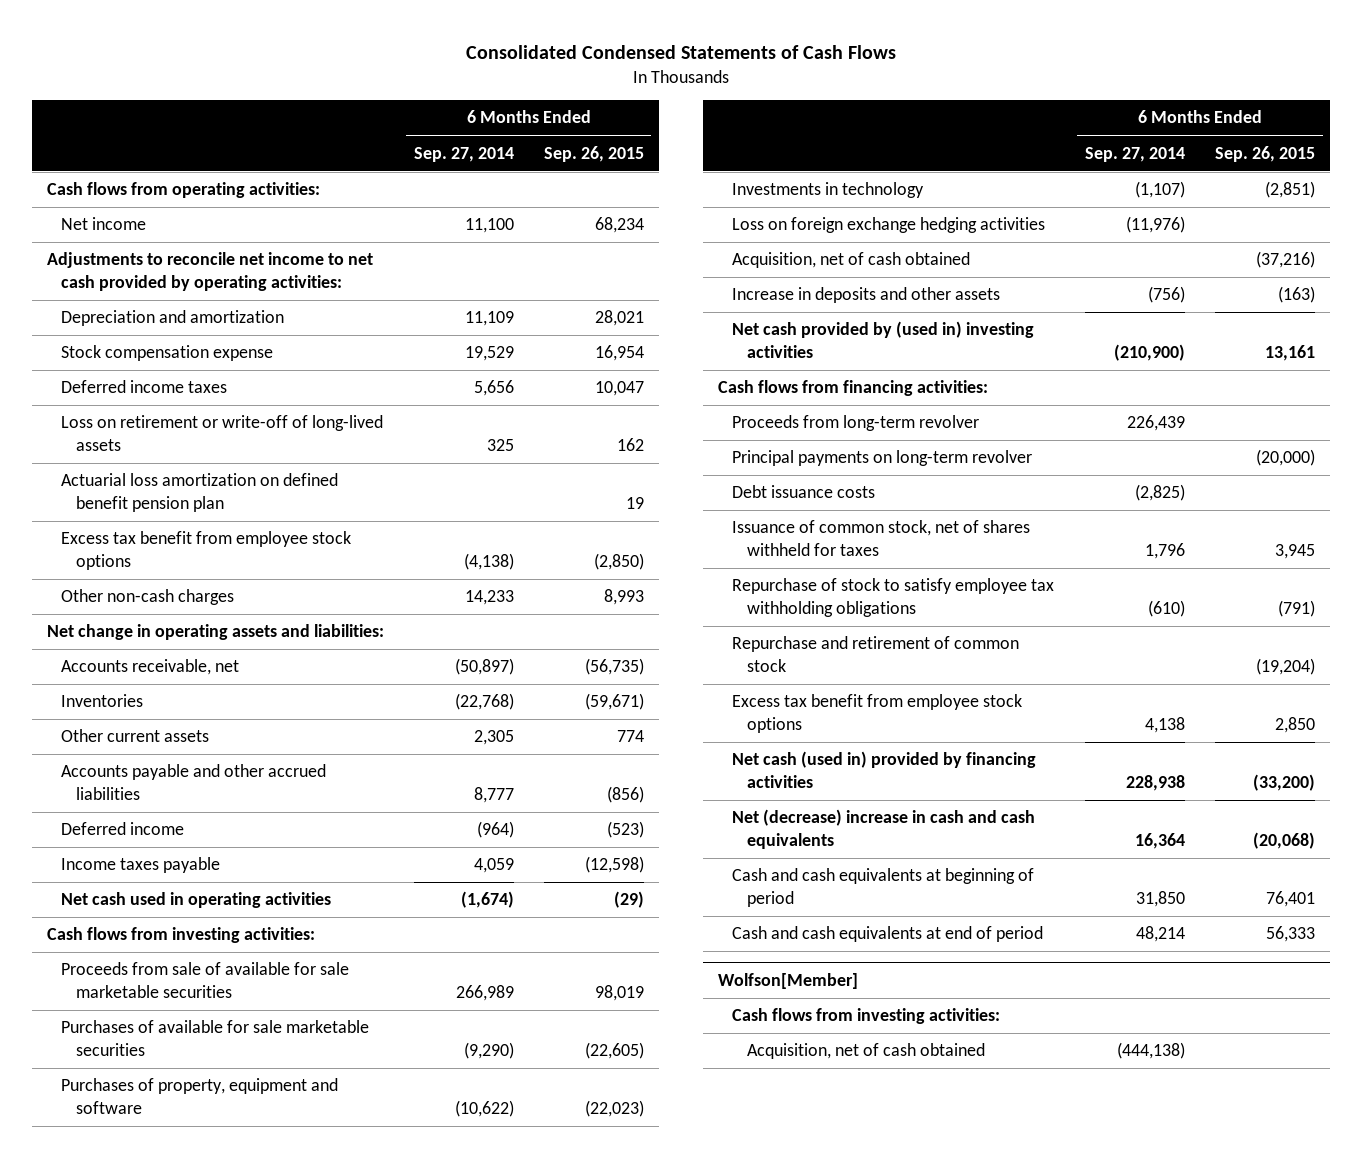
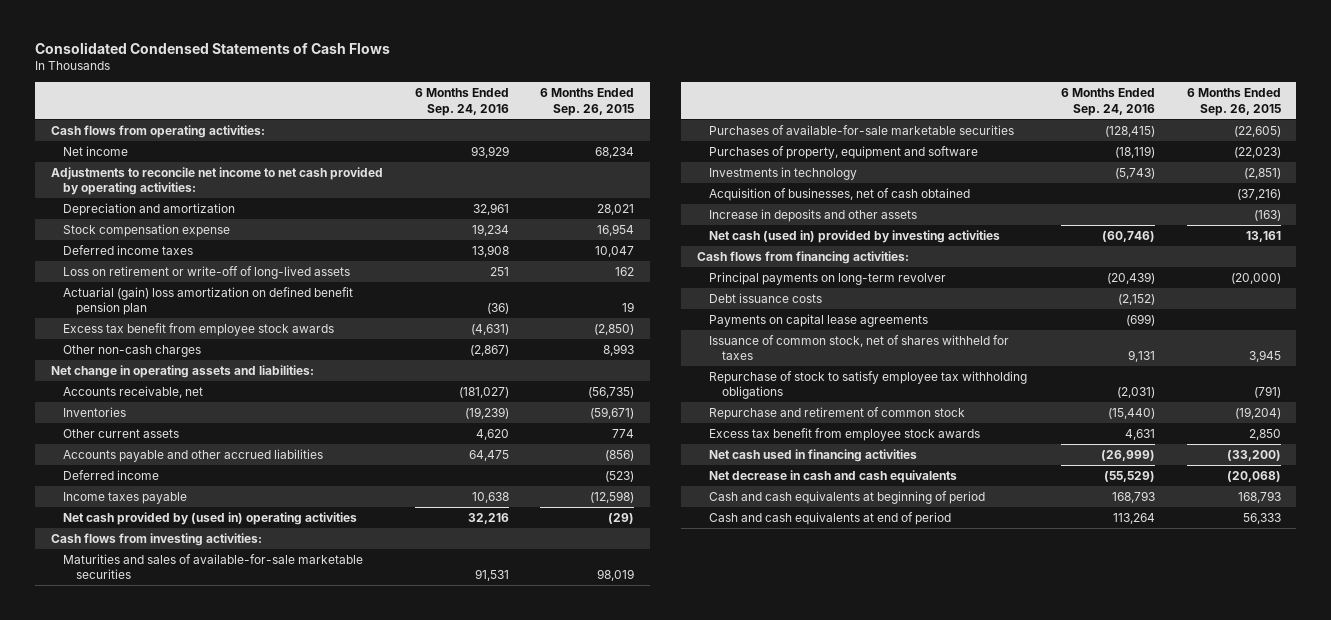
[413,146,514,162] Sep. 27, 2014 -> none
none -> [414,88,509,116] 6 Months Ended Sep. 24, 2016
[61,473,339,513] Actuarial loss amortization on defined benefit pension plan -> [63,286,354,316] Actuarial (gain) loss amortization on defined benefit pension plan
[61,531,352,571] Excess tax benefit from employee stock options -> [63,322,335,336] Excess tax benefit from employee stock awards
[61,892,332,909] Net cash used in operating activities -> [63,511,358,525] Net cash provided by (used in) operating activities
[61,962,350,999] Proceeds from sale of available for sale marketable securities -> [63,553,364,580] Maturities and sales of available-for-sale marketable securities
[61,1020,370,1057] Purchases of available for sale marketable securities -> [709,124,1015,135] Purchases of available-for-sale marketable securities
[732,217,1046,234] Loss on foreign exchange hedging activities -> none
[732,252,971,269] Acquisition, net of cash obtained -> [709,187,971,201] Acquisition of businesses, net of cash obtained
[732,321,1035,359] Net cash provided by (used in) investing activities -> [709,229,1001,243] Net cash (used in) provided by investing activities
[732,415,980,432] Proceeds from long-term revolver -> none
none -> [709,313,929,327] Payments on capital lease agreements
[732,694,1023,734] Excess tax benefit from employee stock options -> [709,427,981,441] Excess tax benefit from employee stock awards
[732,751,1037,789] Net cash (used in) provided by financing activities -> [709,448,918,462] Net cash used in financing activities
[732,809,1036,850] Net (decrease) increase in cash and cash equivalents -> [709,469,958,483] Net decrease in cash and cash equivalents
[1266,891,1316,908] 76,401 -> [1237,490,1281,503] 168,793
[717,972,858,989] Wolfson[Member] -> none
[732,1008,1001,1025] Cash flows from investing activities: -> none
[746,1043,985,1060] Acquisition, net of cash obtained -> none

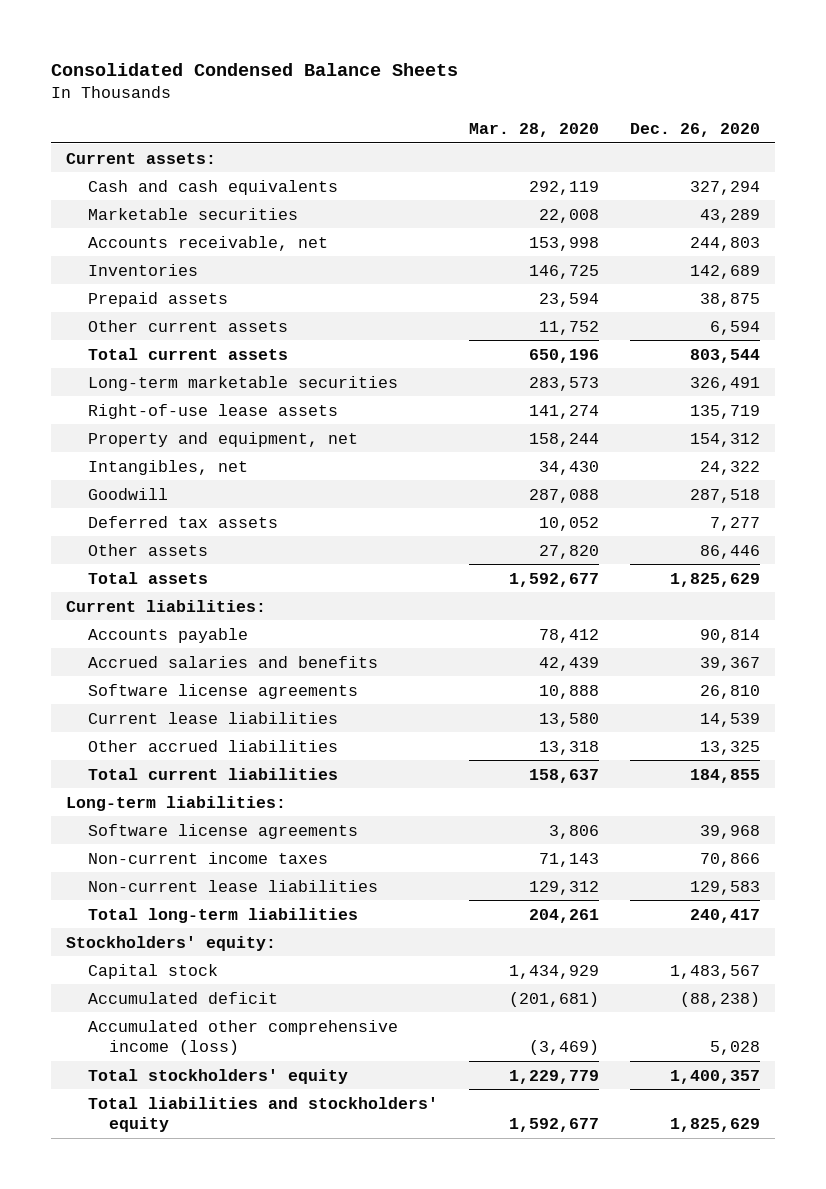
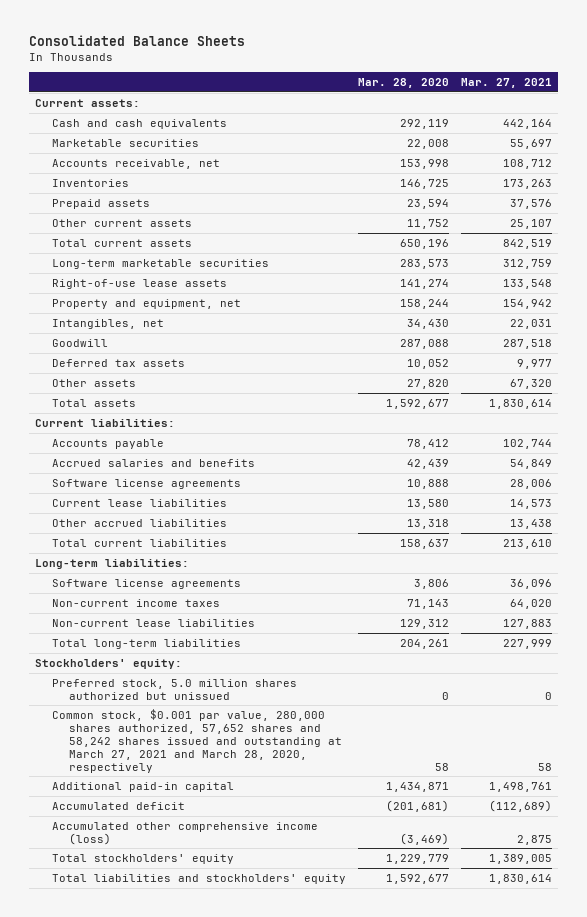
[50,63,458,77] Consolidated Condensed Balance Sheets -> [29,35,246,47] Consolidated Balance Sheets
[629,122,760,137] Dec. 26, 2020 -> none
none -> [460,78,552,89] Mar. 27, 2021
none -> [52,678,298,700] Preferred stock, 5.0 million shares authorized but unissued
none -> [52,708,343,773] Common stock, $0.001 par value, 280,000 shares authorized, 57,652 shares and 58,242 shares issued and outstanding at March 27, 2021 and March 28, 2020, respectively
[87,963,218,979] Capital stock -> [52,781,235,792] Additional paid-in capital
[508,964,599,979] 1,434,929 -> [385,781,449,792] 1,434,871

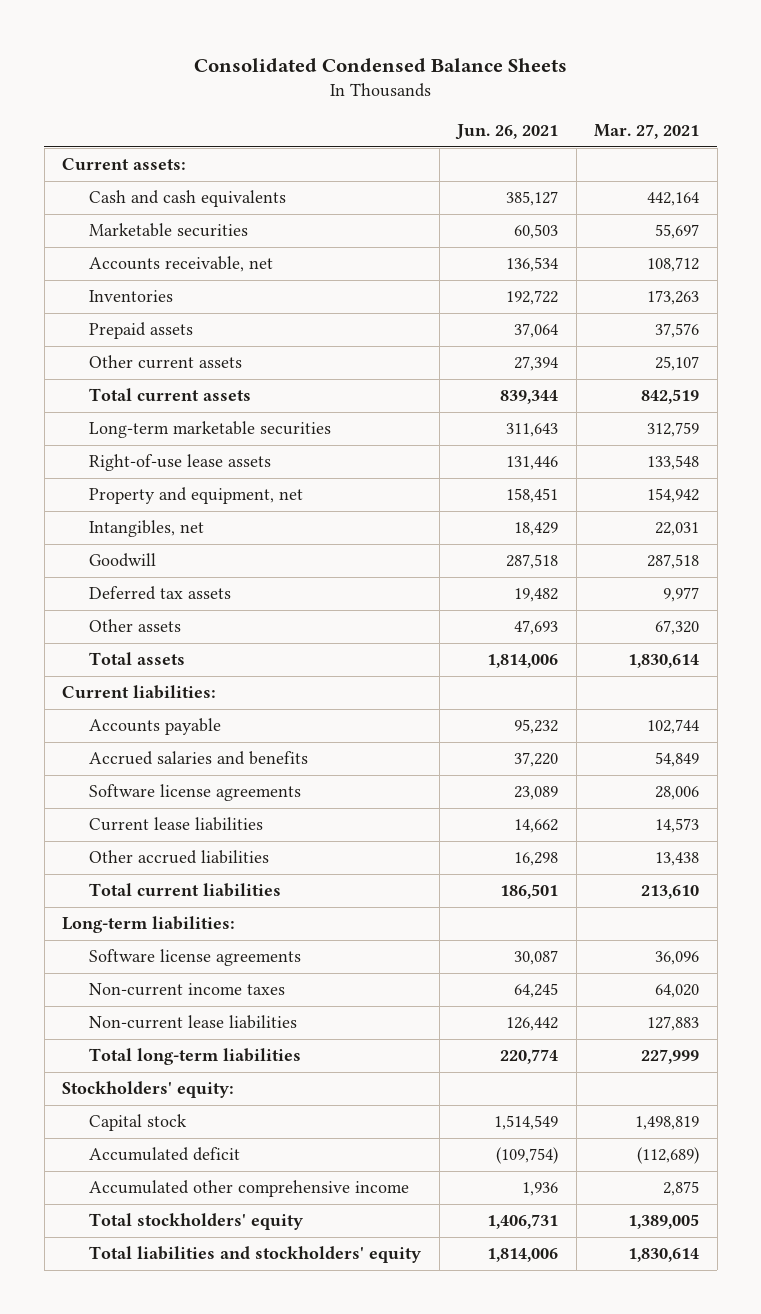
[29,35,246,47] Consolidated Balance Sheets -> [193,57,567,72] Consolidated Condensed Balance Sheets
[357,78,449,89] Mar. 28, 2020 -> none
none -> [455,124,559,141] Jun. 26, 2021
[52,678,298,700] Preferred stock, 5.0 million shares authorized but unissued -> none
[52,708,343,773] Common stock, $0.001 par value, 280,000 shares authorized, 57,652 shares and 58,242 shares issued and outstanding at March 27, 2021 and March 28, 2020, respectively -> none
[52,781,235,792] Additional paid-in capital -> [89,1114,188,1132] Capital stock
[488,781,552,792] 1,498,761 -> [635,1116,700,1131] 1,498,819
[52,821,319,845] Accumulated other comprehensive income (loss) -> [89,1180,410,1198] Accumulated other comprehensive income

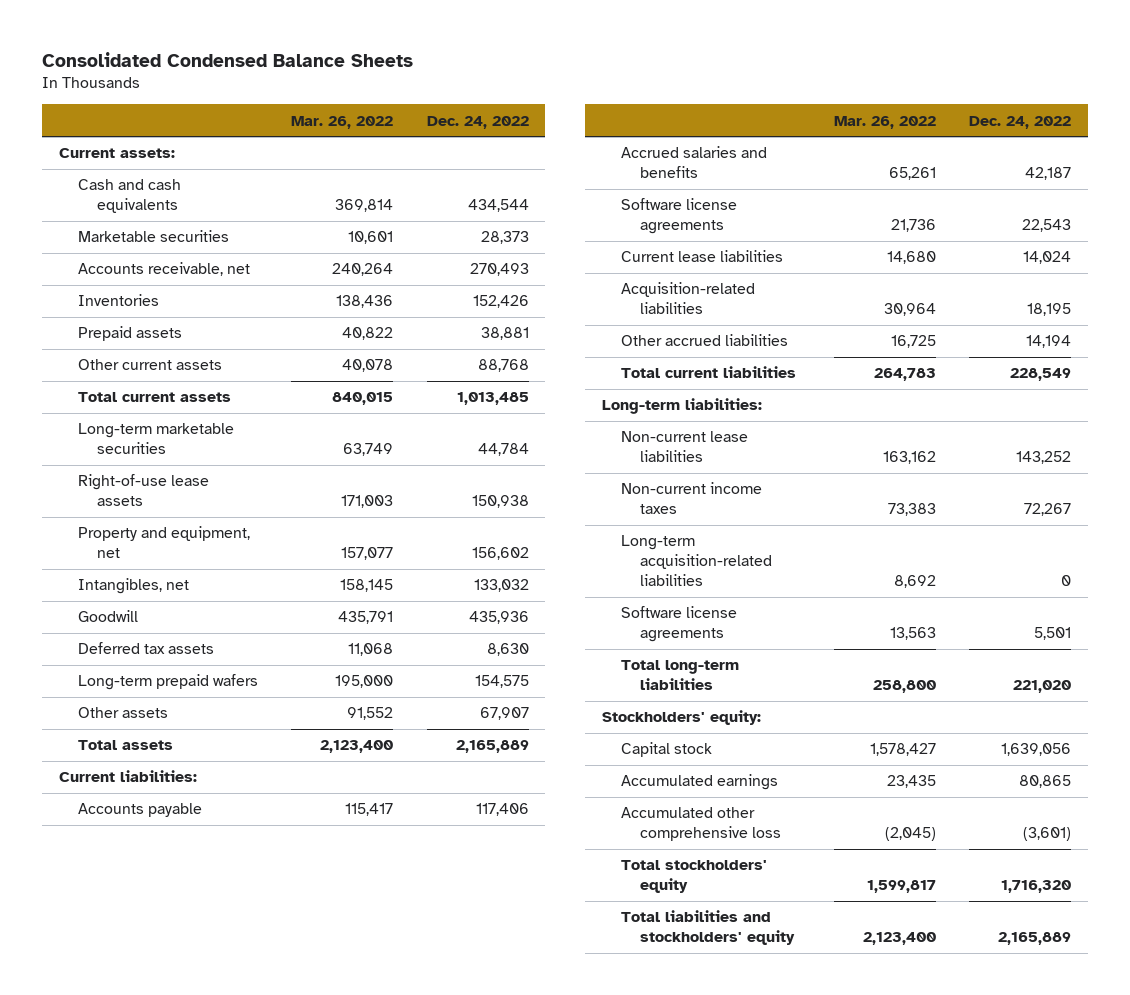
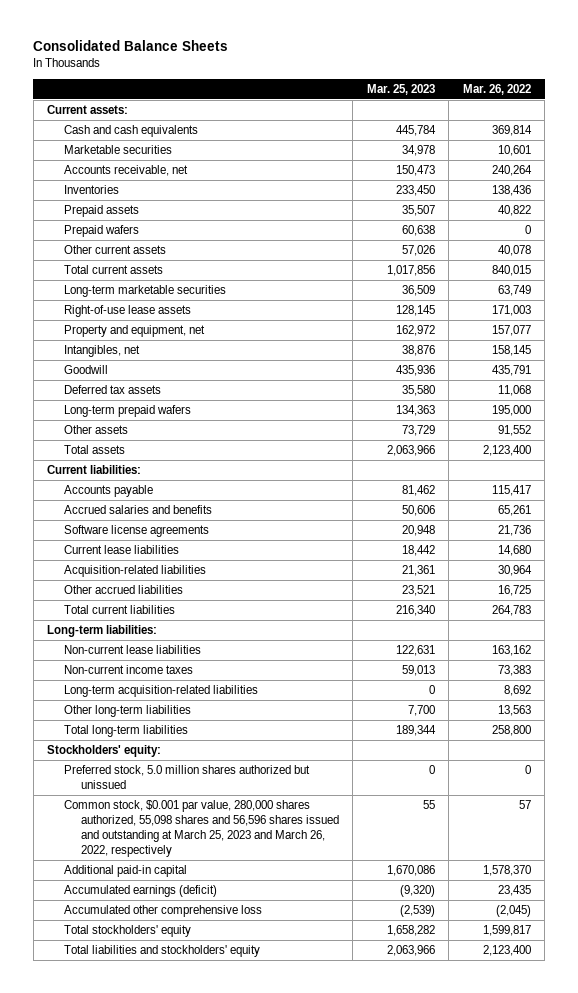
[42,51,414,67] Consolidated Condensed Balance Sheets -> [33,40,229,52] Consolidated Balance Sheets
[426,115,529,129] Dec. 24, 2022 -> none
none -> [366,83,435,95] Mar. 25, 2023
none -> [64,225,140,238] Prepaid wafers
[620,606,737,643] Software license agreements -> [64,705,192,718] Other long-term liabilities
none -> [64,765,311,789] Preferred stock, 5.0 million shares authorized but unissued
none -> [64,800,340,857] Common stock, $0.001 par value, 280,000 shares authorized, 55,098 shares and 56,596 shares issued and outstanding at March 25, 2023 and March 26, 2022, respectively
[620,742,712,758] Capital stock -> [64,865,188,878] Additional paid-in capital
[870,743,937,757] 1,578,427 -> [482,865,531,877] 1,578,370
[620,774,778,791] Accumulated earnings -> [64,885,218,898] Accumulated earnings (deficit)

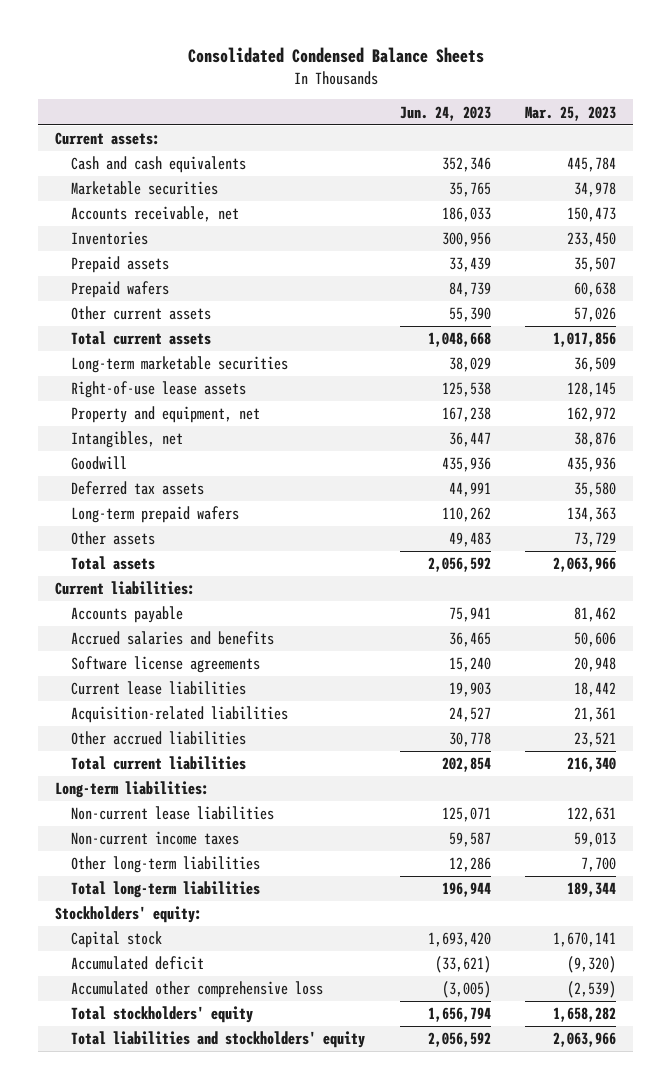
[33,40,229,52] Consolidated Balance Sheets -> [187,47,484,64] Consolidated Condensed Balance Sheets
[462,83,531,95] Mar. 26, 2022 -> none
none -> [399,105,491,121] Jun. 24, 2023
[64,685,259,698] Long-term acquisition-related liabilities -> none
[64,765,311,789] Preferred stock, 5.0 million shares authorized but unissued -> none
[64,800,340,857] Common stock, $0.001 par value, 280,000 shares authorized, 55,098 shares and 56,596 shares issued and outstanding at March 25, 2023 and March 26, 2022, respectively -> none
[64,865,188,878] Additional paid-in capital -> [71,931,163,949] Capital stock
[386,865,435,877] 1,670,086 -> [553,932,617,948] 1,670,141
[64,885,218,898] Accumulated earnings (deficit) -> [71,956,205,971] Accumulated deficit

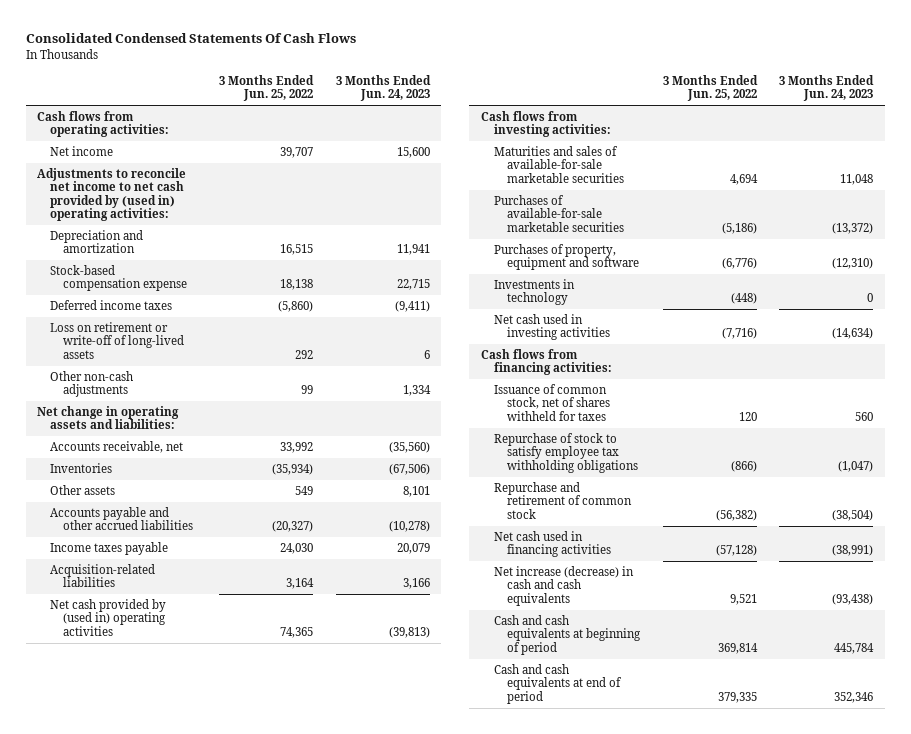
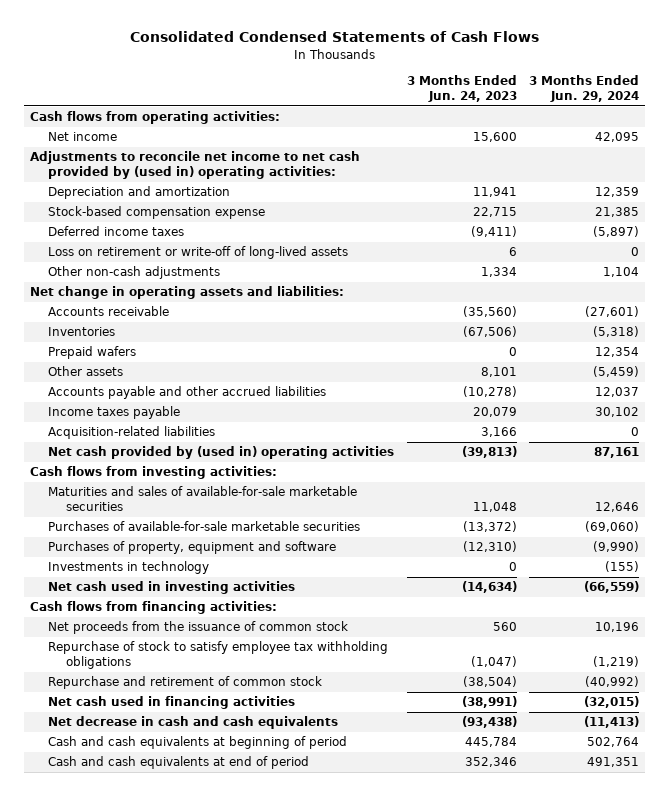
[25,33,356,44] Consolidated Condensed Statements Of Cash Flows -> [129,31,539,43] Consolidated Condensed Statements of Cash Flows
[218,74,314,102] 3 Months Ended Jun. 25, 2022 -> none
none -> [529,74,640,102] 3 Months Ended Jun. 29, 2024
[50,440,184,453] Accounts receivable, net -> [47,306,169,317] Accounts receivable
none -> [47,346,136,360] Prepaid wafers
[493,383,610,421] Issuance of common stock, net of shares withheld for taxes -> [47,621,348,635] Net proceeds from the issuance of common stock
[493,565,634,606] Net increase (decrease) in cash and cash equivalents -> [47,716,338,730] Net decrease in cash and cash equivalents

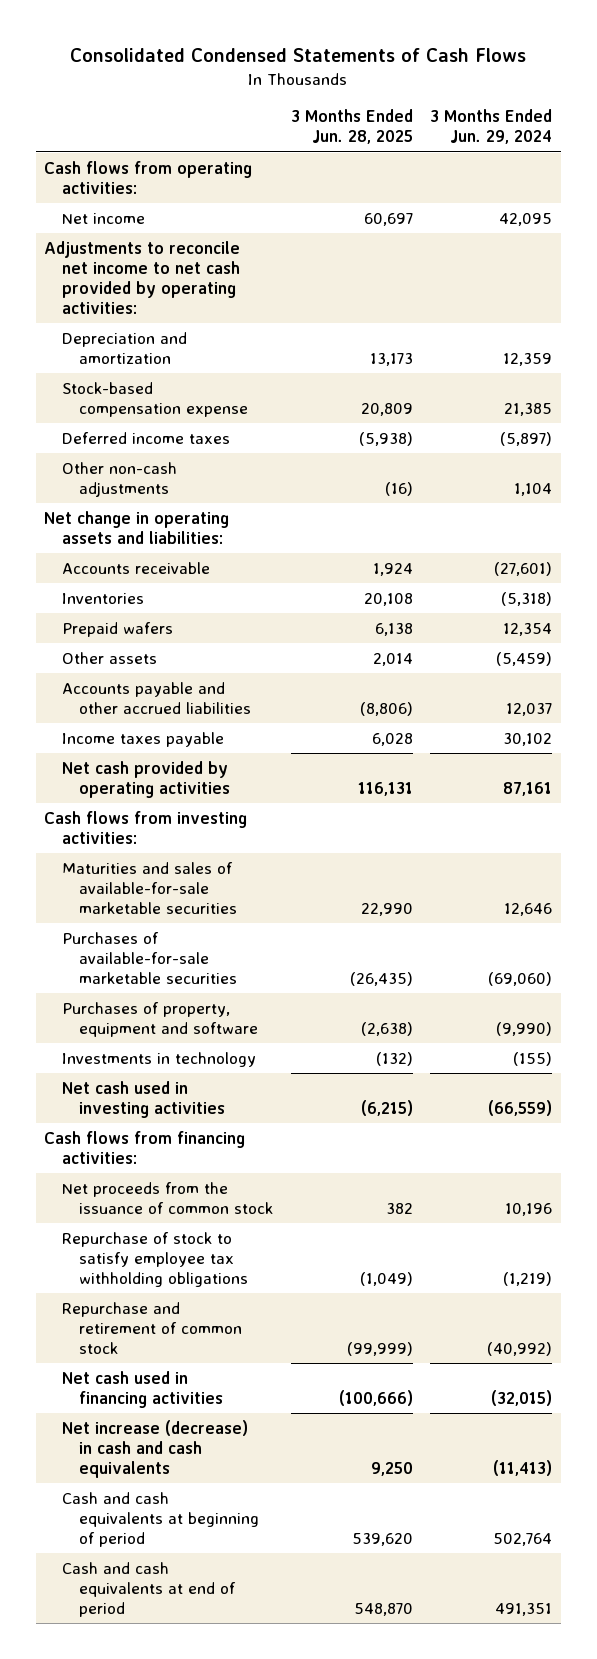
[406,74,517,102] 3 Months Ended Jun. 24, 2023 -> none
none -> [290,109,413,145] 3 Months Ended Jun. 28, 2025
[30,151,361,180] Adjustments to reconcile net income to net cash provided by (used in) operating activities: -> [44,240,241,314] Adjustments to reconcile net income to net cash provided by operating activities:
[47,246,348,260] Loss on retirement or write-off of long-lived assets -> none
[47,426,215,440] Acquisition-related liabilities -> none
[47,446,394,460] Net cash provided by (used in) operating activities -> [61,760,231,798] Net cash provided by operating activities
[47,716,338,730] Net decrease in cash and cash equivalents -> [61,1419,248,1478] Net increase (decrease) in cash and cash equivalents

